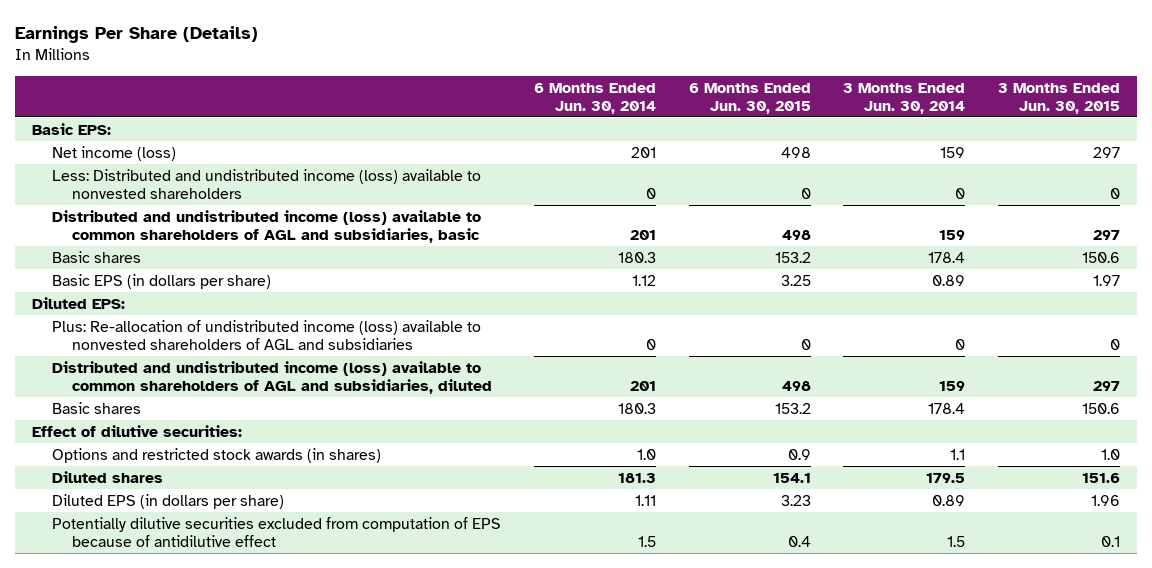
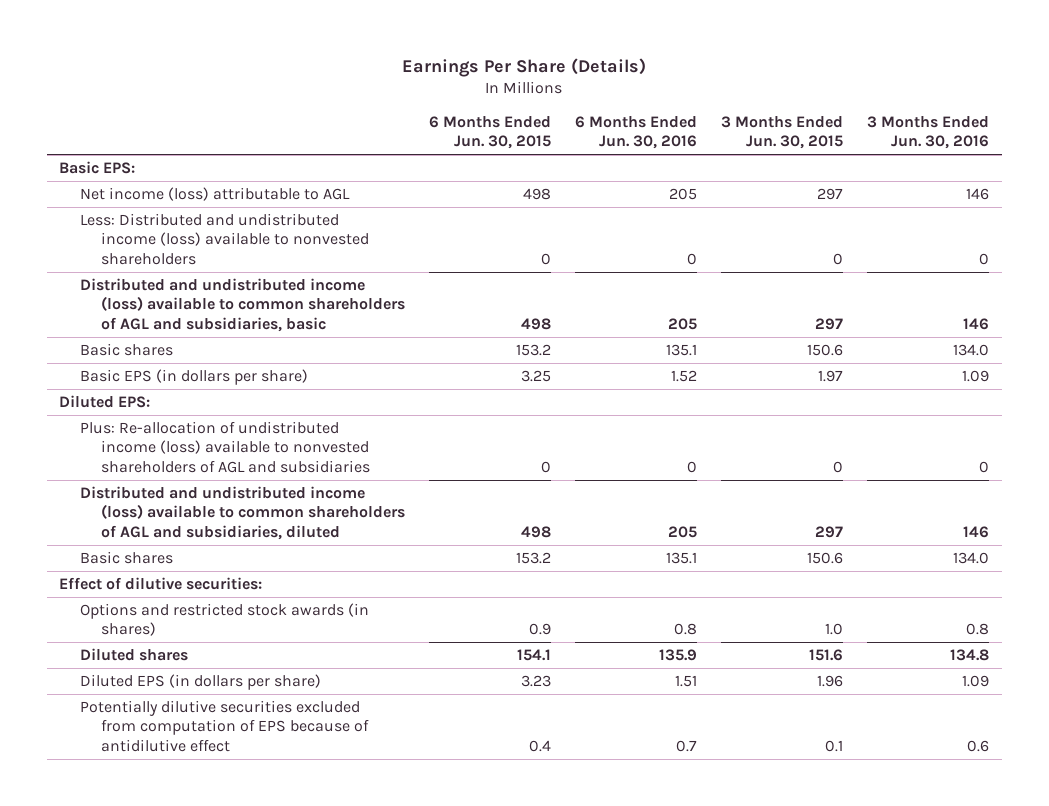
[533,82,656,114] 6 Months Ended Jun. 30, 2014 -> none
[843,82,966,114] 3 Months Ended Jun. 30, 2014 -> none
none -> [575,115,698,150] 6 Months Ended Jun. 30, 2016
none -> [867,115,990,150] 3 Months Ended Jun. 30, 2016
[51,145,176,161] Net income (loss) -> [80,187,351,202] Net income (loss) attributable to AGL

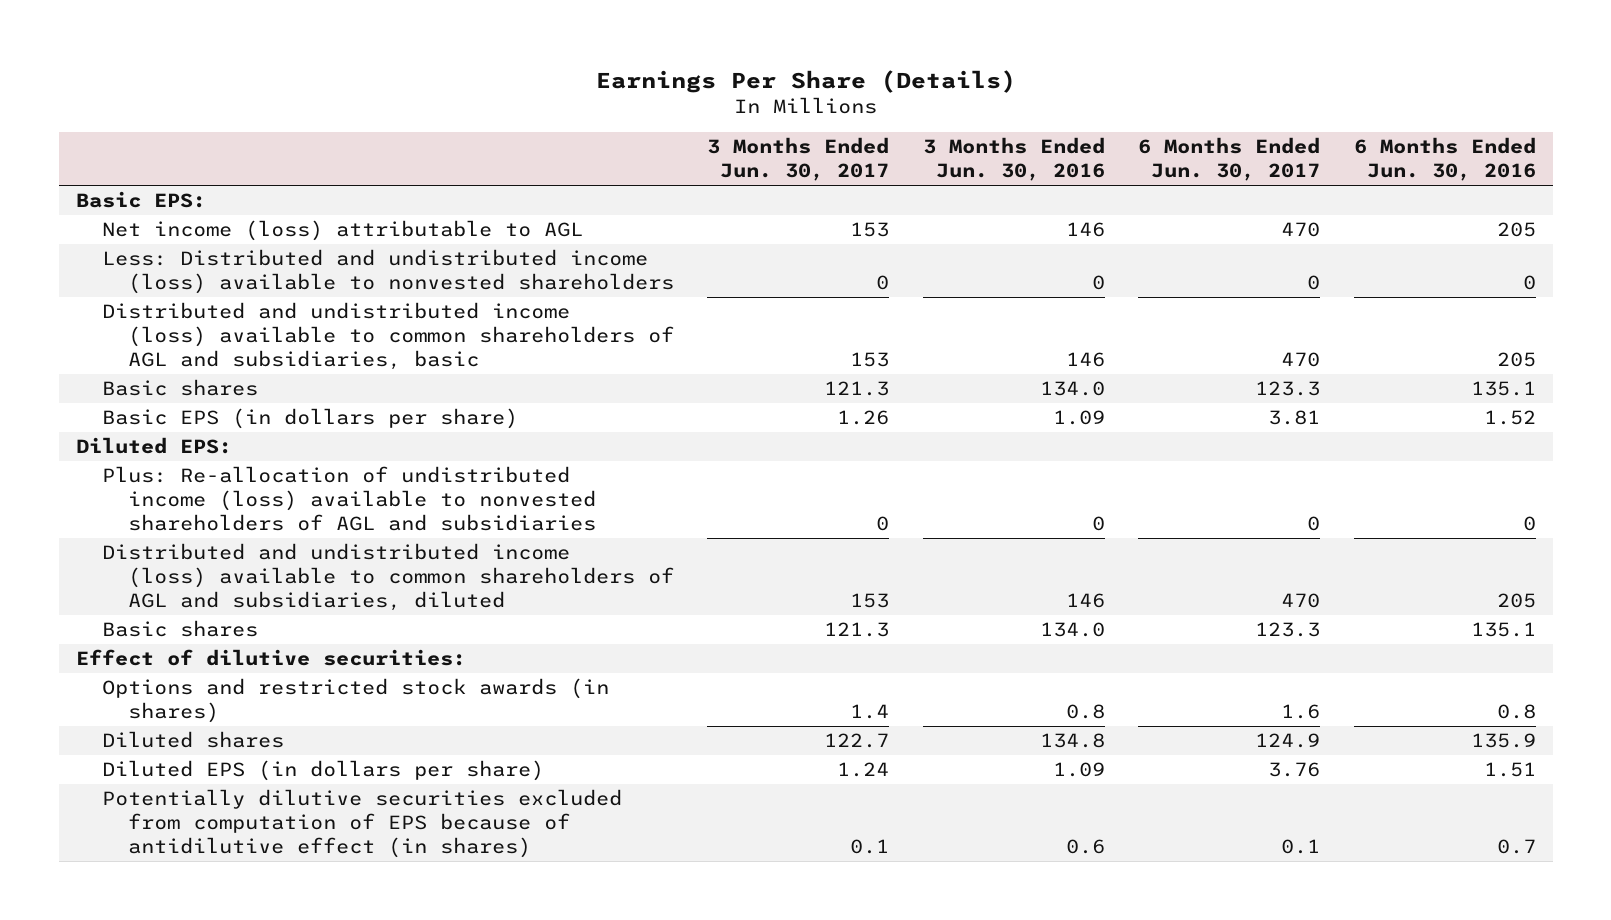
[429,115,552,150] 6 Months Ended Jun. 30, 2015 -> none
[721,115,844,150] 3 Months Ended Jun. 30, 2015 -> none
none -> [707,137,890,182] 3 Months Ended Jun. 30, 2017
none -> [1138,137,1321,182] 6 Months Ended Jun. 30, 2017
[80,700,370,752] Potentially dilutive securities excluded from computation of EPS because of antidilutive effect -> [101,789,622,859] Potentially dilutive securities excluded from computation of EPS because of antidilutive effect (in shares)

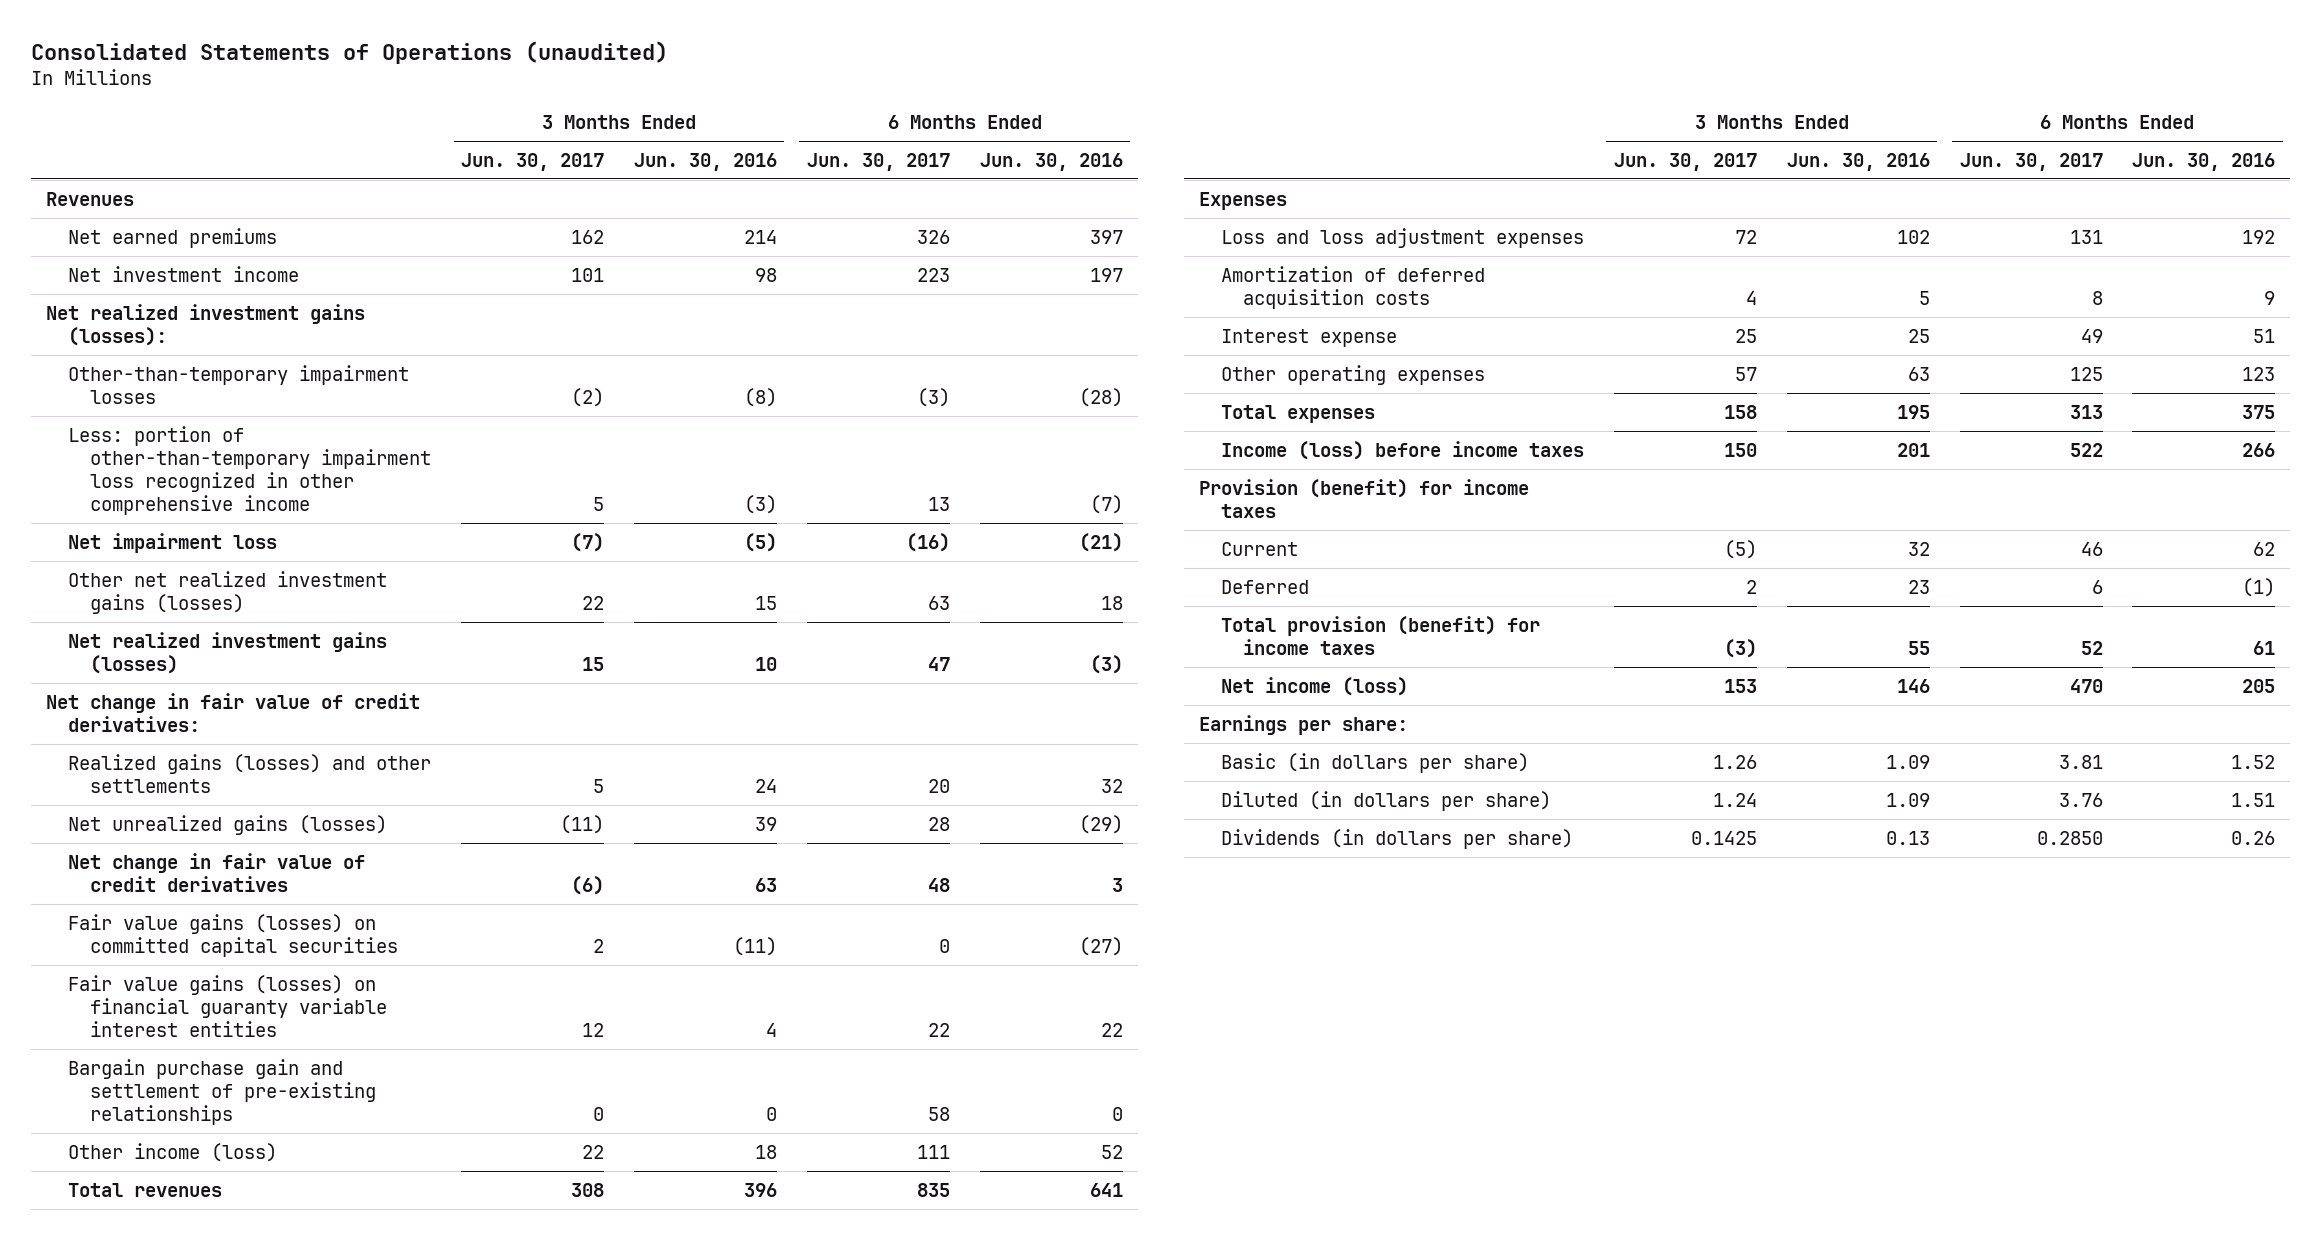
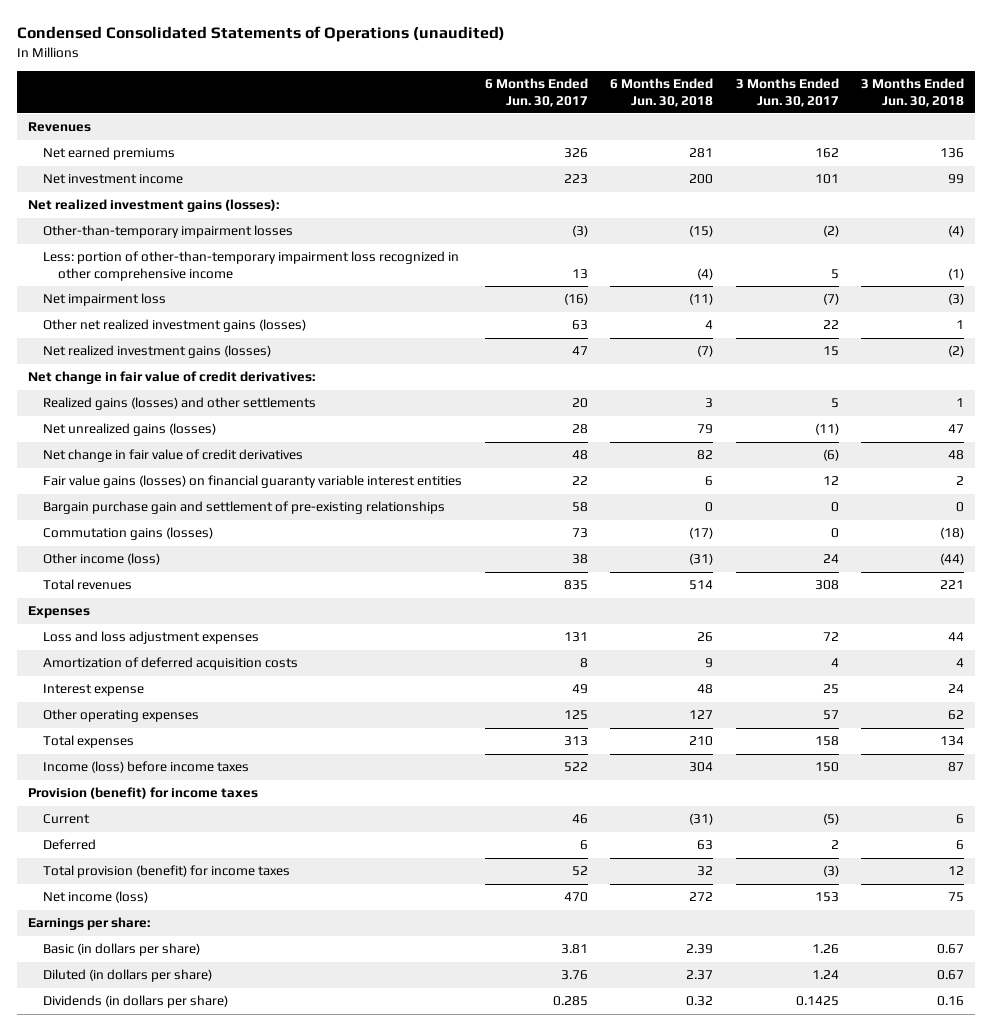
[31,40,669,64] Consolidated Statements of Operations (unaudited) -> [17,26,506,43] Condensed Consolidated Statements of Operations (unaudited)
[633,152,777,171] Jun. 30, 2016 -> none
[979,152,1123,171] Jun. 30, 2016 -> none
none -> [610,77,714,107] 6 Months Ended Jun. 30, 2018
none -> [861,77,965,107] 3 Months Ended Jun. 30, 2018
[68,913,399,957] Fair value gains (losses) on committed capital securities -> none
none -> [43,527,214,541] Commutation gains (losses)
[582,1144,605,1159] 22 -> [822,554,839,564] 24
[916,1144,950,1159] 111 -> [571,554,588,565] 38
[2036,830,2103,845] 0.2850 -> [552,996,588,1007] 0.285

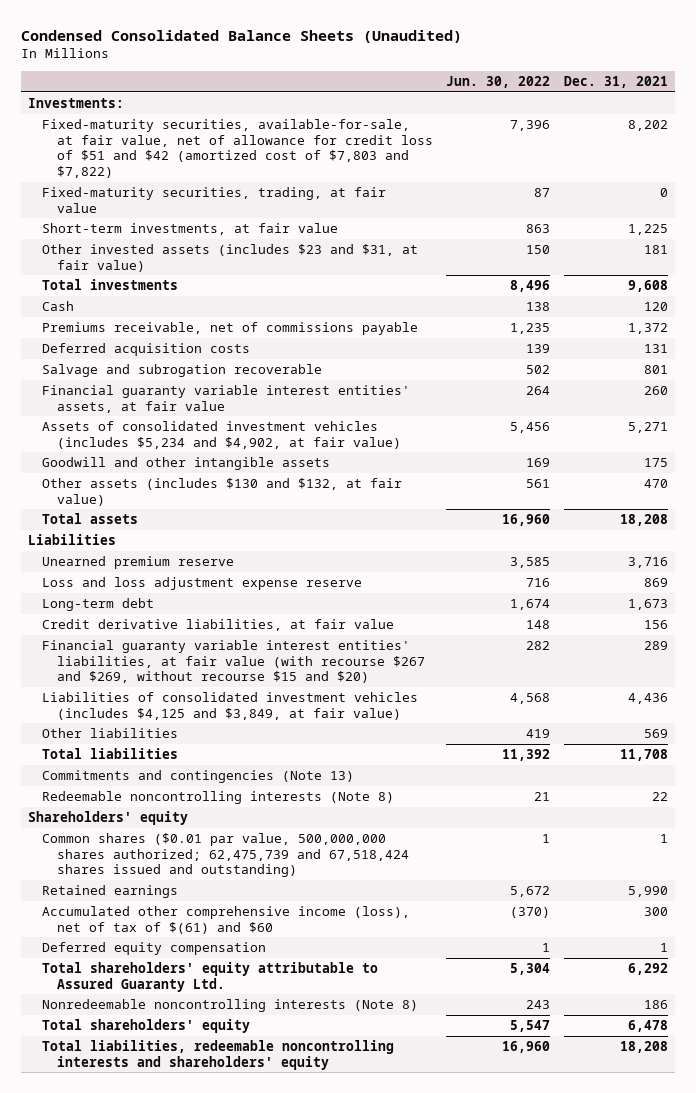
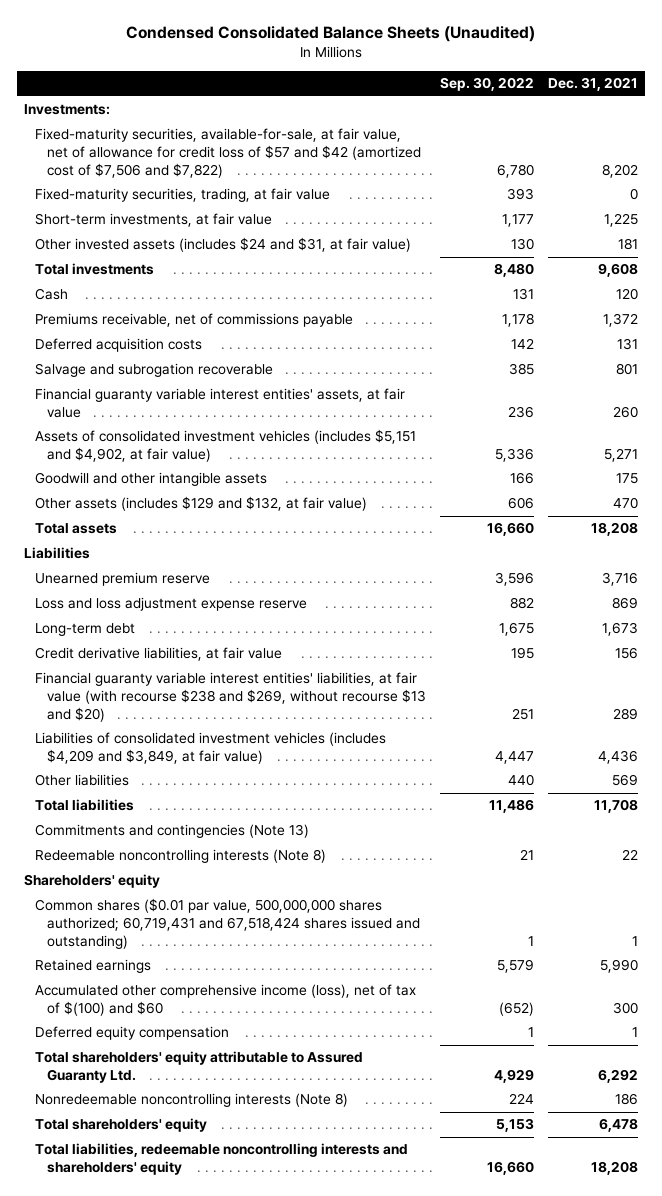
[446,76,551,89] Jun. 30, 2022 -> none
none -> [439,77,534,92] Sep. 30, 2022
[42,118,433,178] Fixed-maturity securities, available-for-sale, at fair value, net of allowance for credit loss of $51 and $42 (amortized cost of $7,803 and $7,822) -> [35,128,421,178] Fixed-maturity securities, available-for-sale, at fair value, net of allowance for credit loss of $57 and $42 (amortized cost of $7,506 and $7,822)
[42,243,419,272] Other invested assets (includes $23 and $31, at fair value) -> [35,237,412,253] Other invested assets (includes $24 and $31, at fair value)
[42,420,401,449] Assets of consolidated investment vehicles (includes $5,234 and $4,902, at fair value) -> [35,429,417,462] Assets of consolidated investment vehicles (includes $5,151 and $4,902, at fair value)
[42,477,403,506] Other assets (includes $130 and $132, at fair value) -> [35,496,368,512] Other assets (includes $129 and $132, at fair value)
[42,639,425,684] Financial guaranty variable interest entities' liabilities, at fair value (with recourse $267 and $269, without recourse $15 and $20) -> [35,672,426,722] Financial guaranty variable interest entities' liabilities, at fair value (with recourse $238 and $269, without recourse $13 and $20)
[42,691,419,720] Liabilities of consolidated investment vehicles (includes $4,125 and $3,849, at fair value) -> [35,732,387,764] Liabilities of consolidated investment vehicles (includes $4,209 and $3,849, at fair value)
[42,832,409,878] Common shares ($0.01 par value, 500,000,000 shares authorized; 62,475,739 and 67,518,424 shares issued and outstanding) -> [35,898,420,949] Common shares ($0.01 par value, 500,000,000 shares authorized; 60,719,431 and 67,518,424 shares issued and outstanding)
[42,905,411,934] Accumulated other comprehensive income (loss), net of tax of $(61) and $60 -> [35,984,417,1016] Accumulated other comprehensive income (loss), net of tax of $(100) and $60

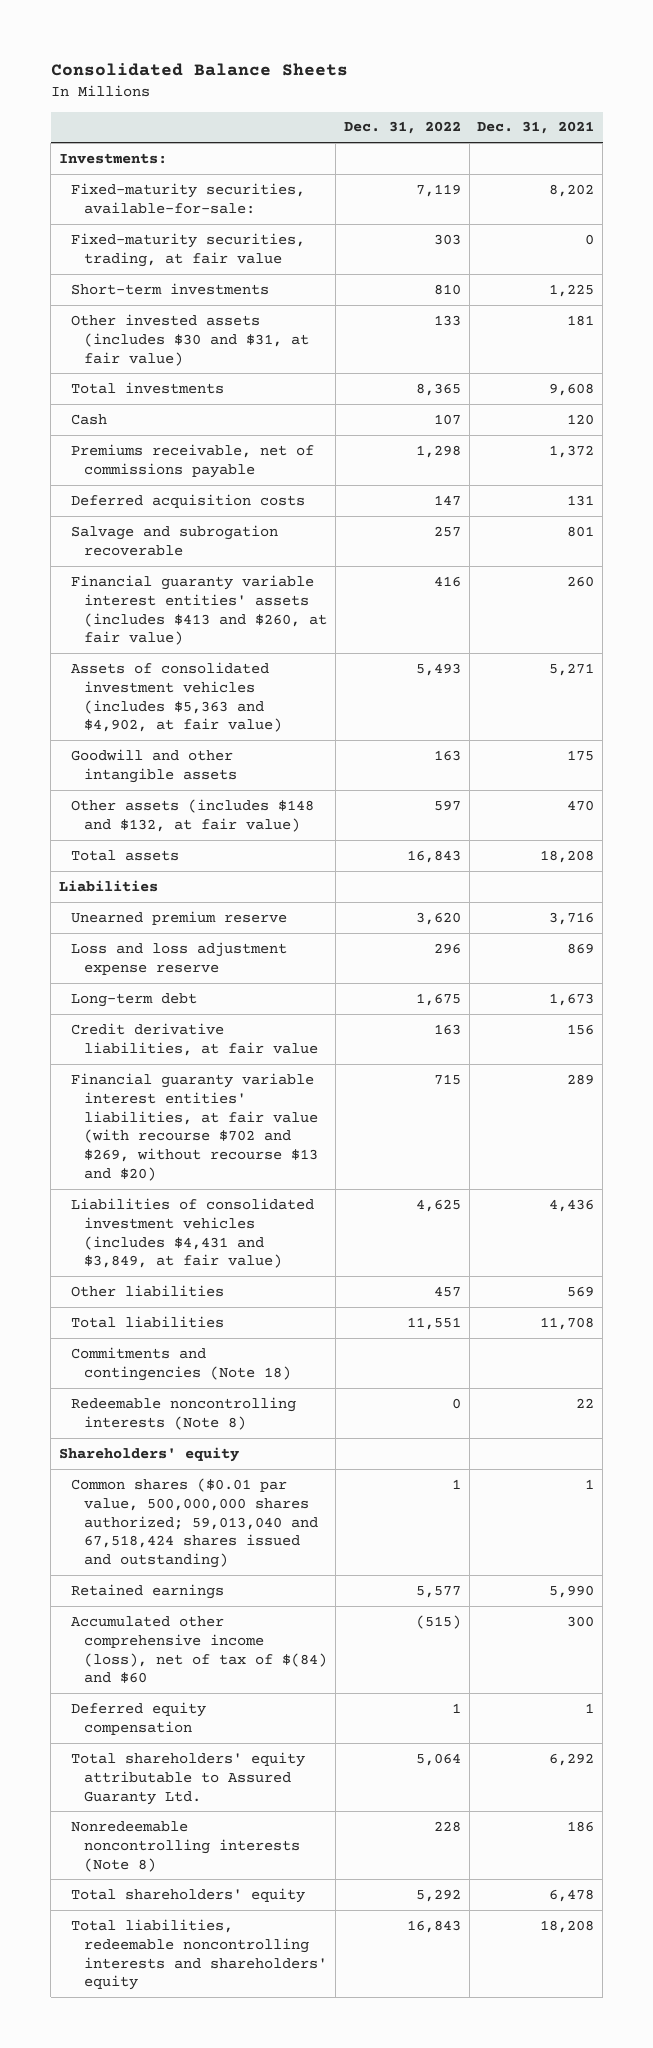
[126,26,536,43] Condensed Consolidated Balance Sheets (Unaudited) -> [50,62,348,76] Consolidated Balance Sheets
[439,77,534,92] Sep. 30, 2022 -> none
none -> [343,121,461,135] Dec. 31, 2022
[35,128,421,178] Fixed-maturity securities, available-for-sale, at fair value, net of allowance for credit loss of $57 and $42 (amortized cost of $7,506 and $7,822) -> [71,182,306,214] Fixed-maturity securities, available-for-sale:
[35,213,273,228] Short-term investments, at fair value -> [71,282,270,295] Short-term investments
[35,237,412,253] Other invested assets (includes $24 and $31, at fair value) -> [71,313,309,366] Other invested assets (includes $30 and $31, at fair value)
[35,388,406,418] Financial guaranty variable interest entities' assets, at fair value -> [71,574,327,646] Financial guaranty variable interest entities' assets (includes $413 and $260, at fair value)
[35,429,417,462] Assets of consolidated investment vehicles (includes $5,151 and $4,902, at fair value) -> [71,661,282,733] Assets of consolidated investment vehicles (includes $5,363 and $4,902, at fair value)
[35,496,368,512] Other assets (includes $129 and $132, at fair value) -> [71,798,315,832] Other assets (includes $148 and $132, at fair value)
[35,672,426,722] Financial guaranty variable interest entities' liabilities, at fair value (with recourse $238 and $269, without recourse $13 and $20) -> [71,1072,318,1182] Financial guaranty variable interest entities' liabilities, at fair value (with recourse $702 and $269, without recourse $13 and $20)
[35,732,387,764] Liabilities of consolidated investment vehicles (includes $4,209 and $3,849, at fair value) -> [71,1197,315,1269] Liabilities of consolidated investment vehicles (includes $4,431 and $3,849, at fair value)
[35,824,310,839] Commitments and contingencies (Note 13) -> [71,1346,291,1381] Commitments and contingencies (Note 18)
[35,898,420,949] Common shares ($0.01 par value, 500,000,000 shares authorized; 60,719,431 and 67,518,424 shares issued and outstanding) -> [71,1477,318,1569] Common shares ($0.01 par value, 500,000,000 shares authorized; 59,013,040 and 67,518,424 shares issued and outstanding)
[35,984,417,1016] Accumulated other comprehensive income (loss), net of tax of $(100) and $60 -> [71,1615,327,1684] Accumulated other comprehensive income (loss), net of tax of $(84) and $60

